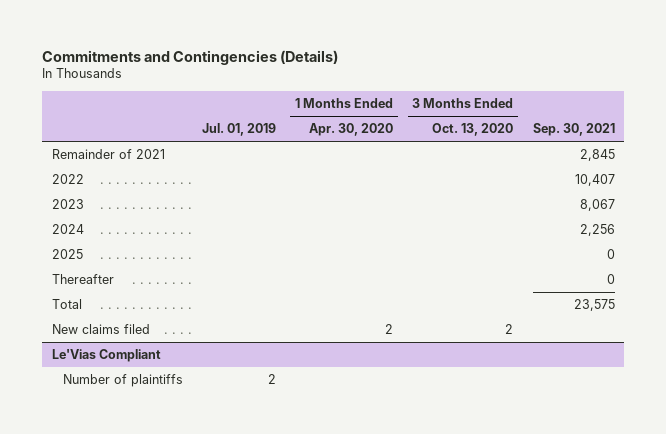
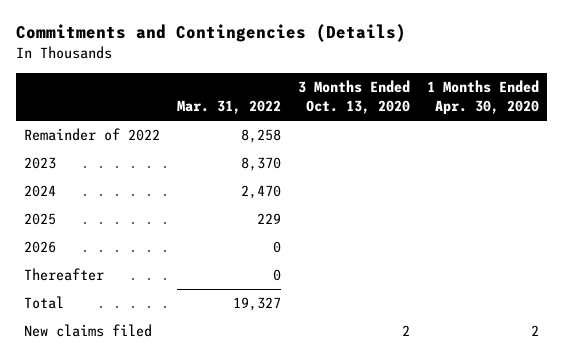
[201,123,276,137] Jul. 01, 2019 -> none
[532,123,615,137] Sep. 30, 2021 -> none
none -> [176,100,281,115] Mar. 31, 2022
[51,174,84,185] 2022 -> none
[51,149,165,160] Remainder of 2021 -> [24,128,161,142] Remainder of 2022
none -> [24,241,57,254] 2026
[51,349,161,363] Le'Vias Compliant -> none
[62,374,183,388] Number of plaintiffs -> none

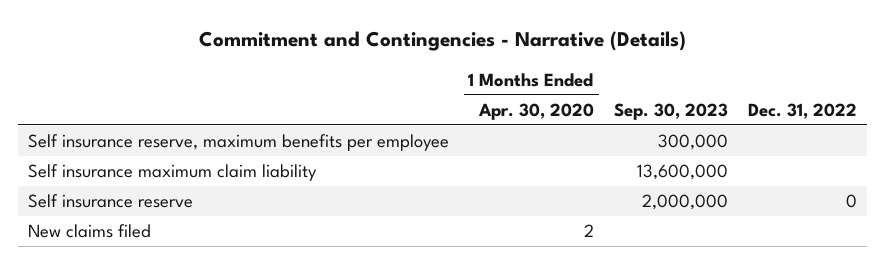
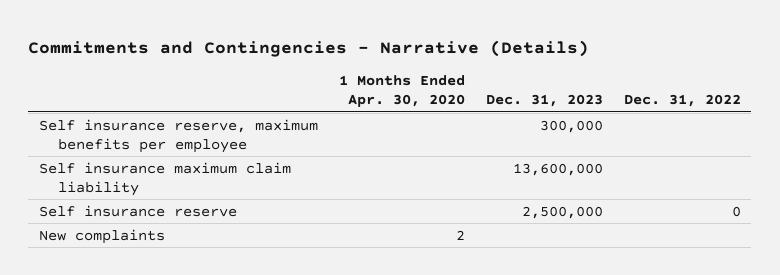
[198,31,686,52] Commitment and Contingencies - Narrative (Details) -> [28,39,590,57] Commitments and Contingencies - Narrative (Details)
[614,102,729,120] Sep. 30, 2023 -> none
none -> [485,94,603,108] Dec. 31, 2023
[27,224,151,239] New claims filed -> [38,228,165,244] New complaints

